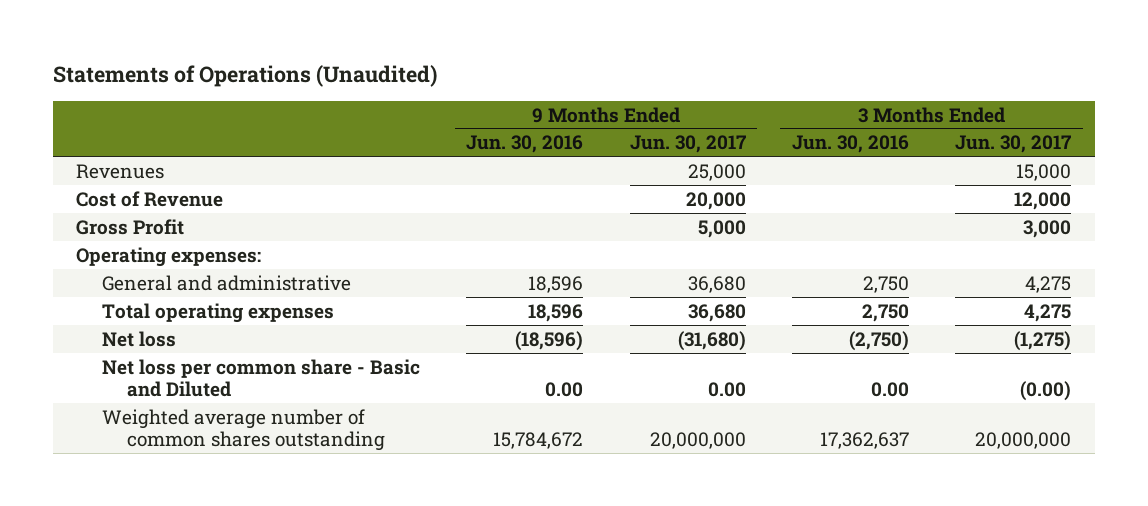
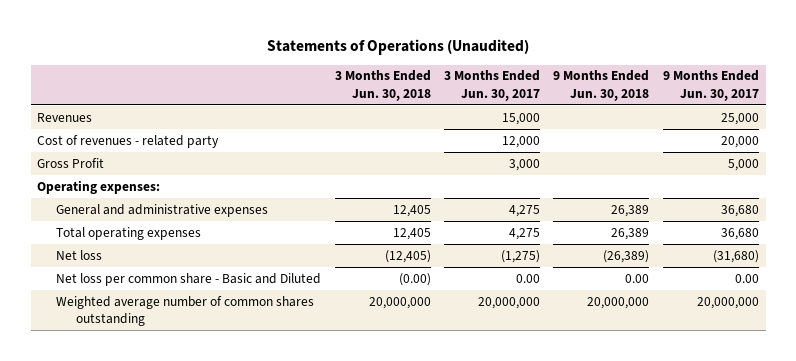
[466,135,584,154] Jun. 30, 2016 -> none
[792,135,910,154] Jun. 30, 2016 -> none
none -> [334,70,431,101] 3 Months Ended Jun. 30, 2018
none -> [553,70,650,101] 9 Months Ended Jun. 30, 2018
[76,190,224,207] Cost of Revenue -> [37,134,220,148] Cost of revenues - related party
[101,274,351,291] General and administrative -> [56,203,269,217] General and administrative expenses
[1020,380,1072,401] (0.00) -> [516,273,541,283] 0.00

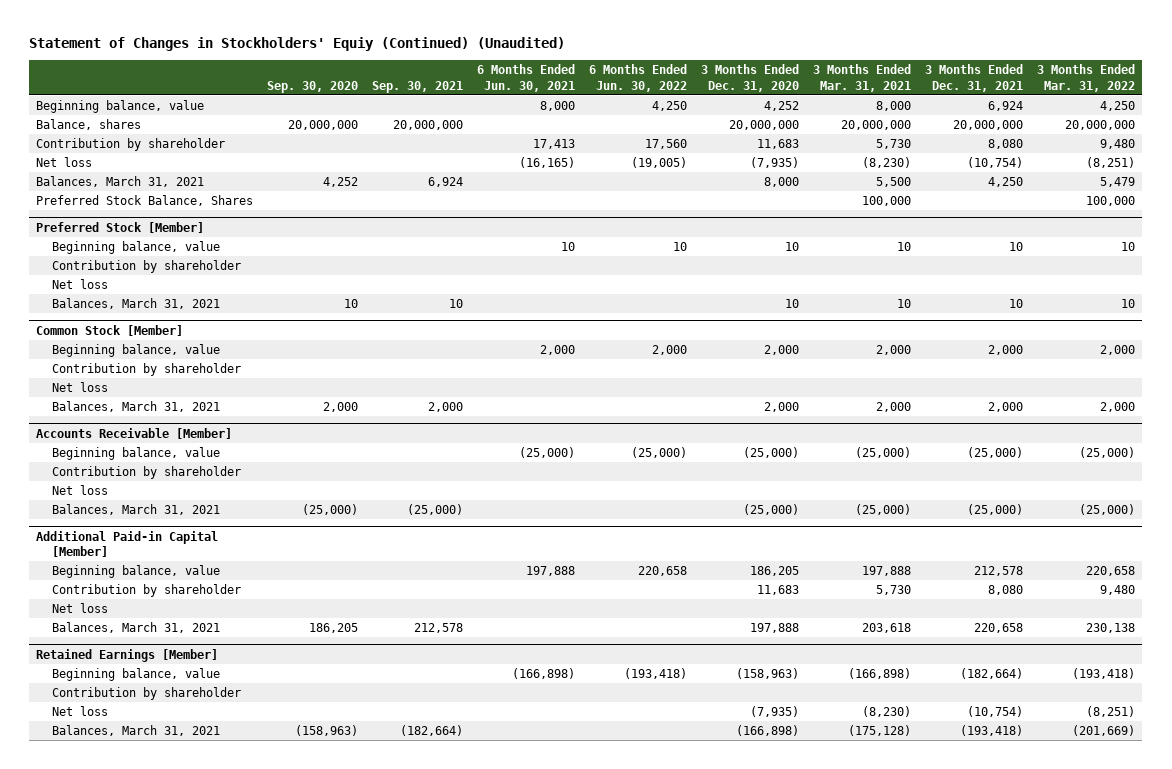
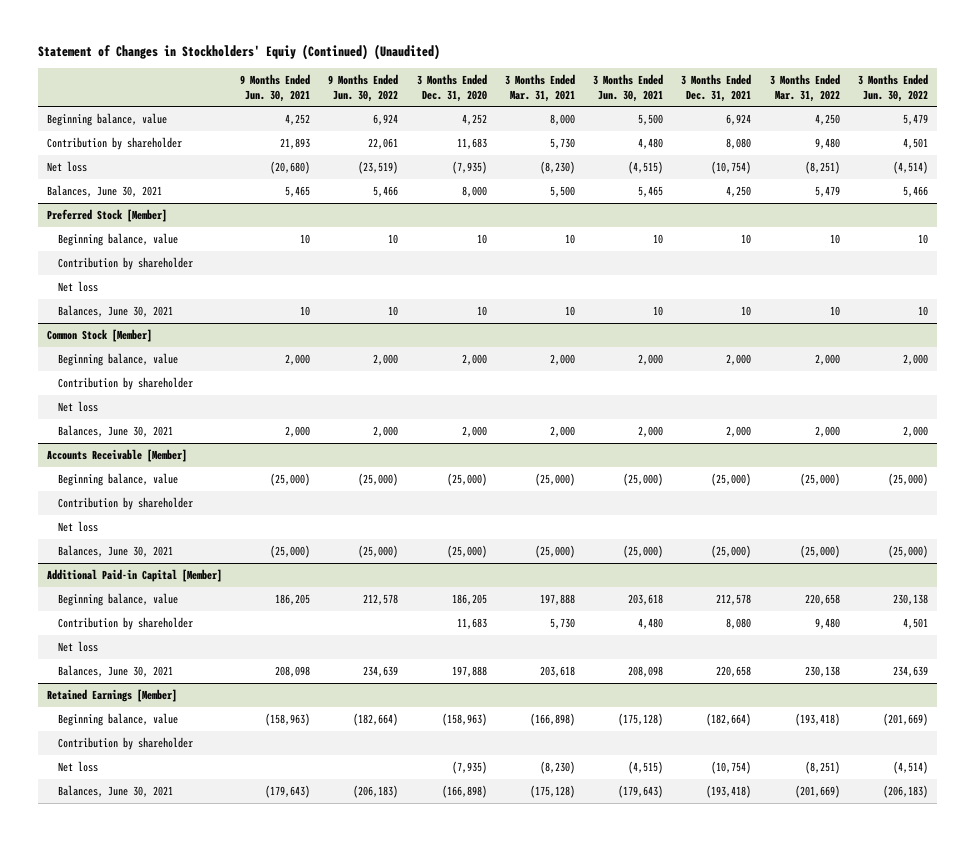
[267,80,359,93] Sep. 30, 2020 -> none
[372,80,464,93] Sep. 30, 2021 -> none
[477,64,576,92] 6 Months Ended Jun. 30, 2021 -> none
[589,64,688,92] 6 Months Ended Jun. 30, 2022 -> none
none -> [240,73,311,102] 9 Months Ended Jun. 30, 2021
none -> [328,73,399,102] 9 Months Ended Jun. 30, 2022
none -> [593,73,664,102] 3 Months Ended Jun. 30, 2021
none -> [858,73,929,102] 3 Months Ended Jun. 30, 2022
[36,118,142,130] Balance, shares -> none
[36,194,254,206] Preferred Stock Balance, Shares -> none
[36,175,205,187] Balances, March 31, 2021 -> [46,185,162,198] Balances, June 30, 2021
[52,297,221,309] Balances, March 31, 2021 -> [58,305,174,318] Balances, June 30, 2021
[52,400,221,412] Balances, March 31, 2021 -> [58,425,174,438] Balances, June 30, 2021
[52,503,221,515] Balances, March 31, 2021 -> [58,545,174,558] Balances, June 30, 2021
[52,621,221,633] Balances, March 31, 2021 -> [58,665,174,678] Balances, June 30, 2021
[52,724,221,736] Balances, March 31, 2021 -> [58,785,174,798] Balances, June 30, 2021

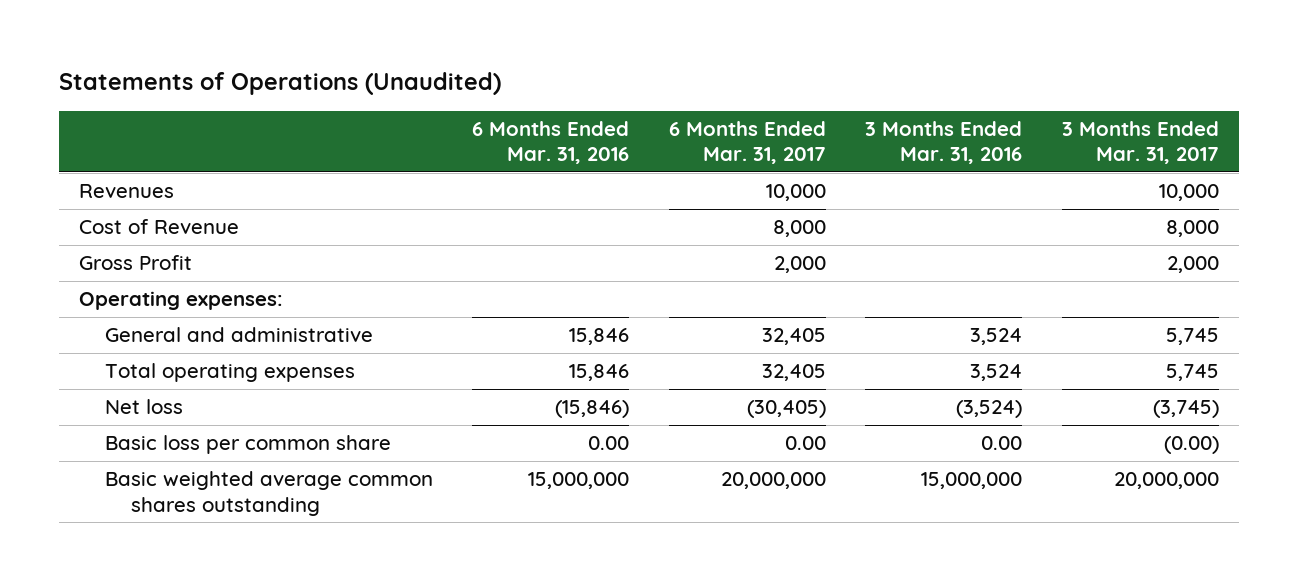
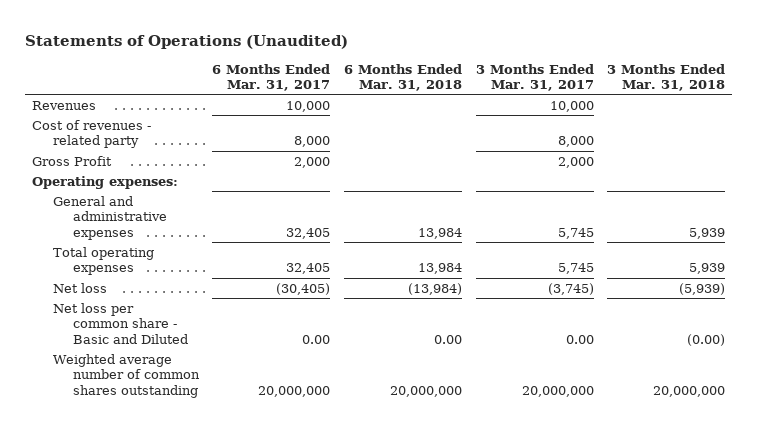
[472,120,630,165] 6 Months Ended Mar. 31, 2016 -> none
[865,120,1023,165] 3 Months Ended Mar. 31, 2016 -> none
none -> [344,63,463,91] 6 Months Ended Mar. 31, 2018
none -> [607,63,726,91] 3 Months Ended Mar. 31, 2018
[78,218,239,234] Cost of Revenue -> none
none -> [32,119,152,149] Cost of revenues - related party
[104,326,373,342] General and administrative -> [52,195,167,240] General and administrative expenses
[104,434,391,454] Basic loss per common share -> [52,302,188,344] Net loss per common share - Basic and Diluted
[1163,435,1219,454] (0.00) -> [565,334,594,344] 0.00
[104,470,433,516] Basic weighted average common shares outstanding -> [52,353,200,398] Weighted average number of common shares outstanding

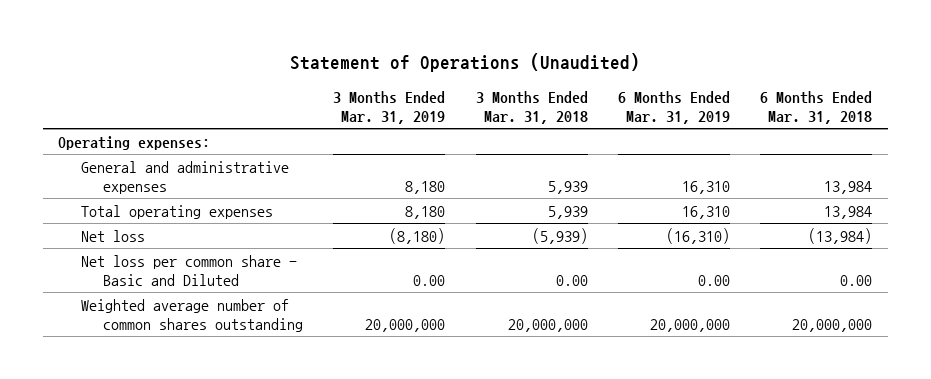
[25,34,349,49] Statements of Operations (Unaudited) -> [290,53,641,73] Statement of Operations (Unaudited)
[212,63,331,91] 6 Months Ended Mar. 31, 2017 -> none
[475,63,594,91] 3 Months Ended Mar. 31, 2017 -> none
none -> [333,91,446,124] 3 Months Ended Mar. 31, 2019
none -> [617,91,730,124] 6 Months Ended Mar. 31, 2019
[32,100,97,110] Revenues -> none
[32,119,152,149] Cost of revenues - related party -> none
[32,155,113,166] Gross Profit -> none
[687,333,726,346] (0.00) -> [555,274,588,286] 0.00

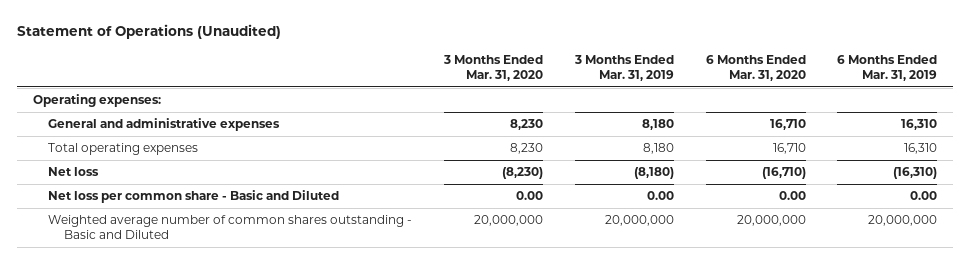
[475,91,588,124] 3 Months Ended Mar. 31, 2018 -> none
[760,91,873,124] 6 Months Ended Mar. 31, 2018 -> none
none -> [443,54,544,81] 3 Months Ended Mar. 31, 2020
none -> [705,54,806,81] 6 Months Ended Mar. 31, 2020
[80,298,303,332] Weighted average number of common shares outstanding -> [48,214,413,240] Weighted average number of common shares outstanding - Basic and Diluted

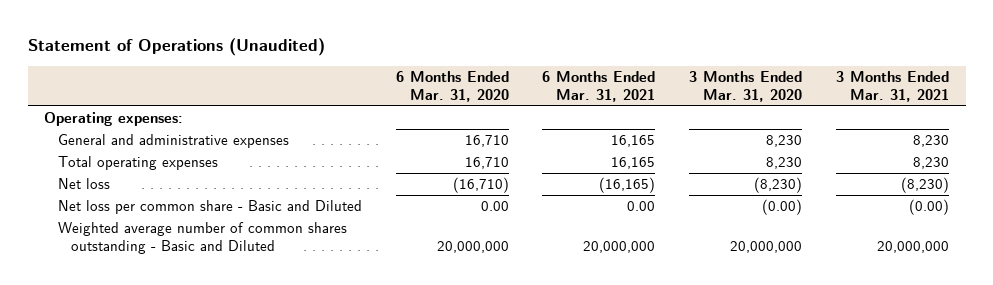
[573,54,674,81] 3 Months Ended Mar. 31, 2019 -> none
[837,54,938,81] 6 Months Ended Mar. 31, 2019 -> none
none -> [542,70,656,103] 6 Months Ended Mar. 31, 2021
none -> [835,70,949,103] 3 Months Ended Mar. 31, 2021
[516,190,544,200] 0.00 -> [762,199,803,216] (0.00)

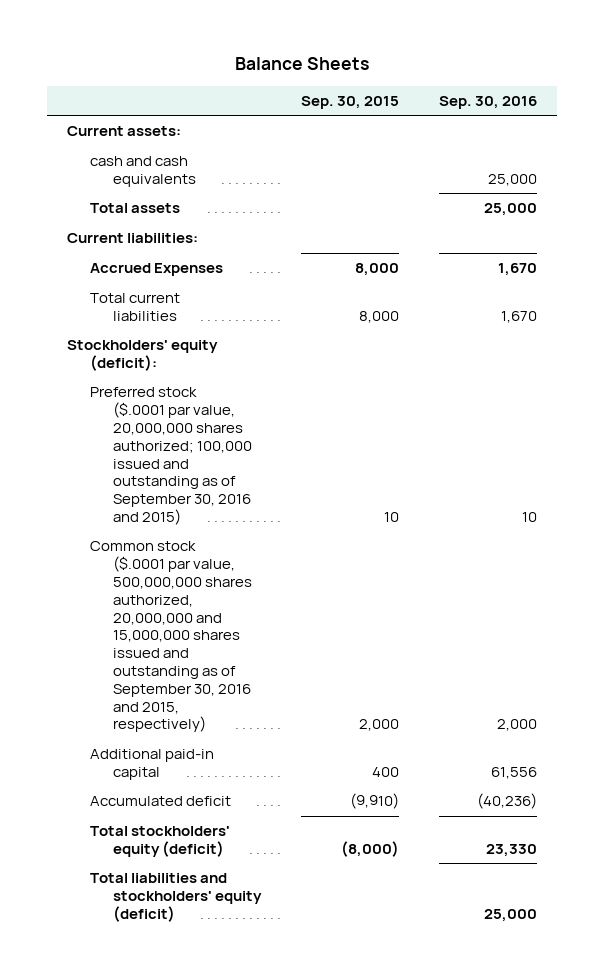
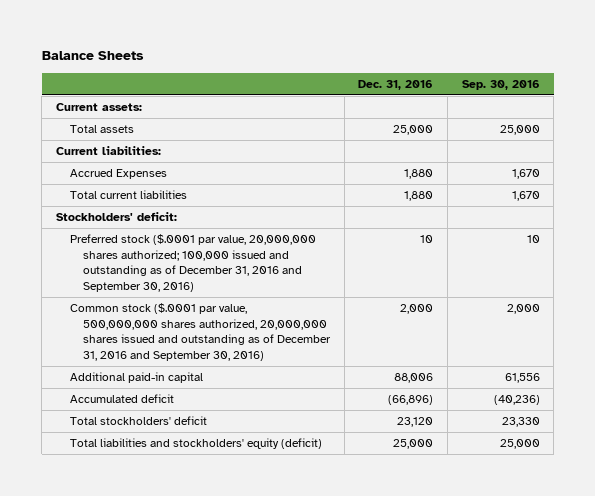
[301,95,400,109] Sep. 30, 2015 -> none
none -> [358,79,434,90] Dec. 31, 2016
[90,156,197,188] cash and cash equivalents -> none
[67,340,219,372] Stockholders' equity (deficit): -> [55,212,177,222] Stockholders' deficit:
[90,387,253,526] Preferred stock ($.0001 par value, 20,000,000 shares authorized; 100,000 issued and outstanding as of September 30, 2016 and 2015) -> [69,234,316,293] Preferred stock ($.0001 par value, 20,000,000 shares authorized; 100,000 issued and outstanding as of December 31, 2016 and September 30, 2016)
[90,541,253,733] Common stock ($.0001 par value, 500,000,000 shares authorized, 20,000,000 and 15,000,000 shares issued and outstanding as of September 30, 2016 and 2015, respectively) -> [69,303,332,362] Common stock ($.0001 par value, 500,000,000 shares authorized, 20,000,000 shares issued and outstanding as of December 31, 2016 and September 30, 2016)
[90,826,231,858] Total stockholders' equity (deficit) -> [69,416,207,426] Total stockholders' deficit

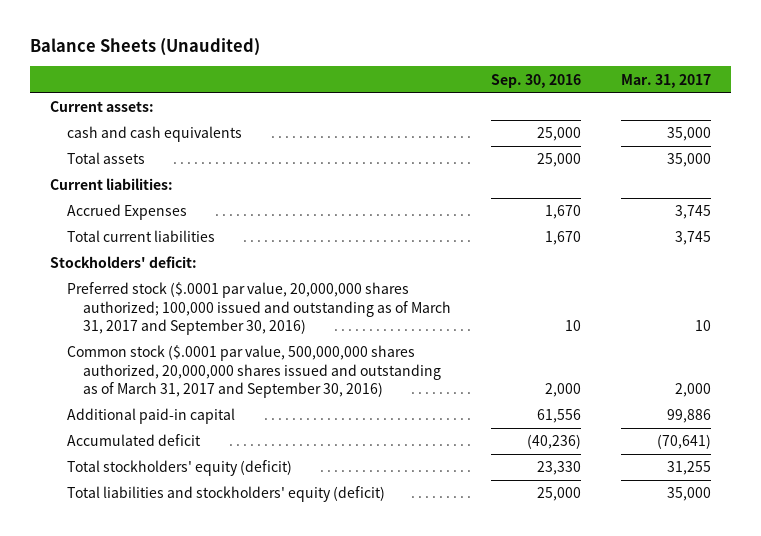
[41,51,144,61] Balance Sheets -> [30,38,261,57] Balance Sheets (Unaudited)
[358,79,434,90] Dec. 31, 2016 -> none
none -> [620,73,711,88] Mar. 31, 2017
none -> [66,126,242,143] cash and cash equivalents
[69,234,316,293] Preferred stock ($.0001 par value, 20,000,000 shares authorized; 100,000 issued and outstanding as of December 31, 2016 and September 30, 2016) -> [66,282,452,336] Preferred stock ($.0001 par value, 20,000,000 shares authorized; 100,000 issued and outstanding as of March 31, 2017 and September 30, 2016)
[69,303,332,362] Common stock ($.0001 par value, 500,000,000 shares authorized, 20,000,000 shares issued and outstanding as of December 31, 2016 and September 30, 2016) -> [66,345,442,399] Common stock ($.0001 par value, 500,000,000 shares authorized, 20,000,000 shares issued and outstanding as of March 31, 2017 and September 30, 2016)
[69,416,207,426] Total stockholders' deficit -> [66,460,292,477] Total stockholders' equity (deficit)

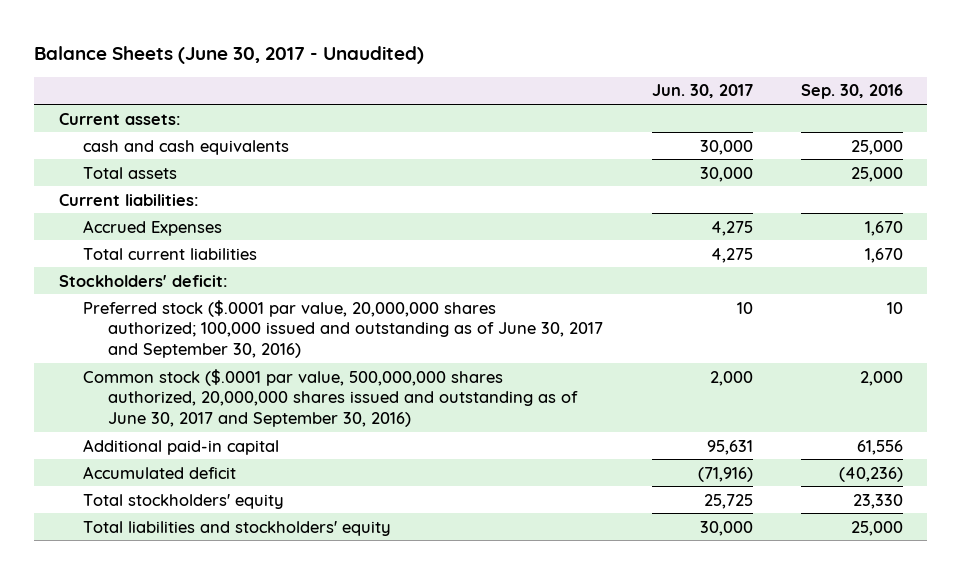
[30,38,261,57] Balance Sheets (Unaudited) -> [34,46,425,65] Balance Sheets (June 30, 2017 - Unaudited)
[620,73,711,88] Mar. 31, 2017 -> none
none -> [651,84,753,99] Jun. 30, 2017
[66,282,452,336] Preferred stock ($.0001 par value, 20,000,000 shares authorized; 100,000 issued and outstanding as of March 31, 2017 and September 30, 2016) -> [83,299,604,359] Preferred stock ($.0001 par value, 20,000,000 shares authorized; 100,000 issued and outstanding as of June 30, 2017 and September 30, 2016)
[66,345,442,399] Common stock ($.0001 par value, 500,000,000 shares authorized, 20,000,000 shares issued and outstanding as of March 31, 2017 and September 30, 2016) -> [83,368,579,428] Common stock ($.0001 par value, 500,000,000 shares authorized, 20,000,000 shares issued and outstanding as of June 30, 2017 and September 30, 2016)
[66,460,292,477] Total stockholders' equity (deficit) -> [83,493,285,509] Total stockholders' equity
[66,486,385,503] Total liabilities and stockholders' equity (deficit) -> [83,520,392,536] Total liabilities and stockholders' equity

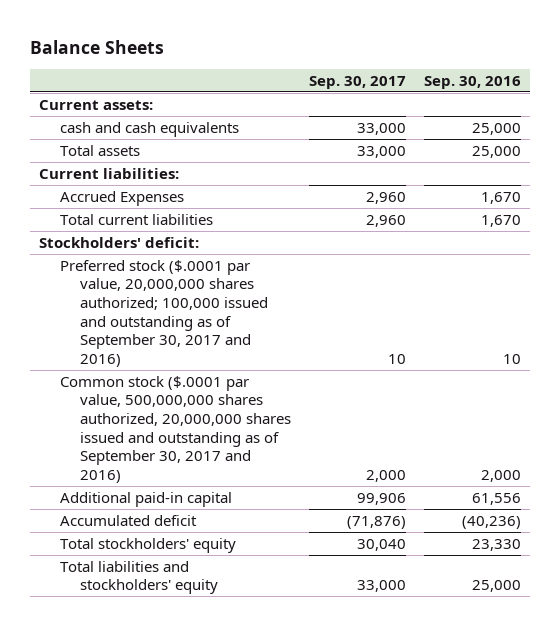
[34,46,425,65] Balance Sheets (June 30, 2017 - Unaudited) -> [30,39,165,54] Balance Sheets
[651,84,753,99] Jun. 30, 2017 -> none
none -> [308,75,406,89] Sep. 30, 2017
[83,299,604,359] Preferred stock ($.0001 par value, 20,000,000 shares authorized; 100,000 issued and outstanding as of June 30, 2017 and September 30, 2016) -> [59,259,268,367] Preferred stock ($.0001 par value, 20,000,000 shares authorized; 100,000 issued and outstanding as of September 30, 2017 and 2016)
[83,368,579,428] Common stock ($.0001 par value, 500,000,000 shares authorized, 20,000,000 shares issued and outstanding as of June 30, 2017 and September 30, 2016) -> [59,375,291,483] Common stock ($.0001 par value, 500,000,000 shares authorized, 20,000,000 shares issued and outstanding as of September 30, 2017 and 2016)

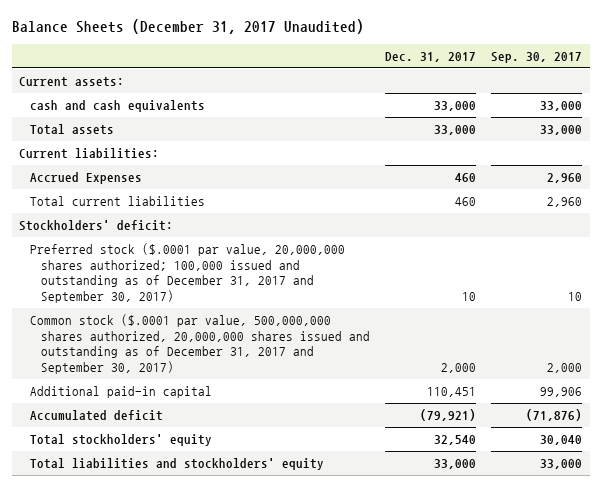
[30,39,165,54] Balance Sheets -> [11,19,364,35] Balance Sheets (December 31, 2017 Unaudited)
[423,75,521,89] Sep. 30, 2016 -> none
none -> [384,52,476,63] Dec. 31, 2017
[59,259,268,367] Preferred stock ($.0001 par value, 20,000,000 shares authorized; 100,000 issued and outstanding as of September 30, 2017 and 2016) -> [30,242,346,303] Preferred stock ($.0001 par value, 20,000,000 shares authorized; 100,000 issued and outstanding as of December 31, 2017 and September 30, 2017)
[59,375,291,483] Common stock ($.0001 par value, 500,000,000 shares authorized, 20,000,000 shares issued and outstanding as of September 30, 2017 and 2016) -> [30,313,370,374] Common stock ($.0001 par value, 500,000,000 shares authorized, 20,000,000 shares issued and outstanding as of December 31, 2017 and September 30, 2017)

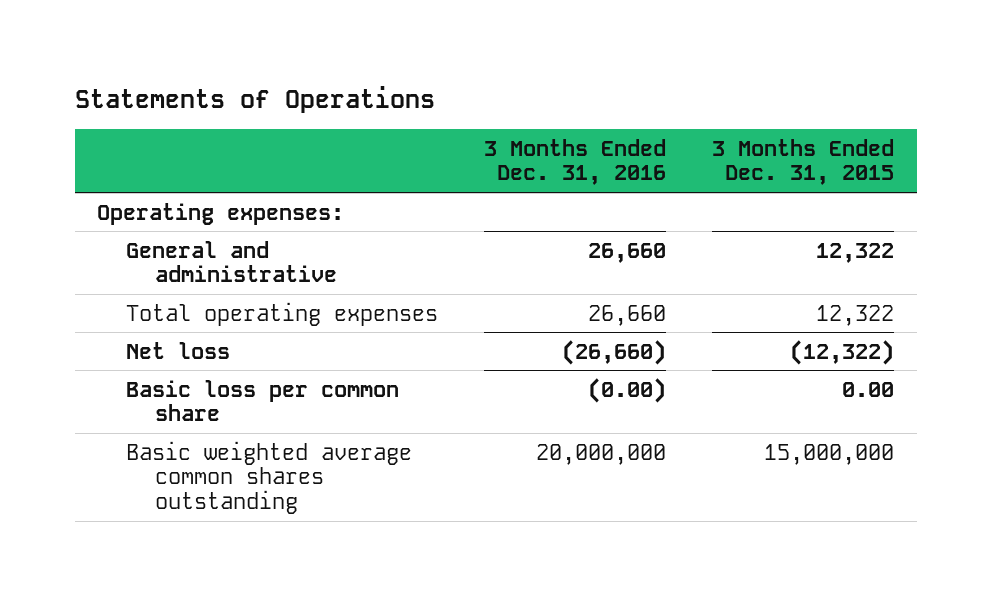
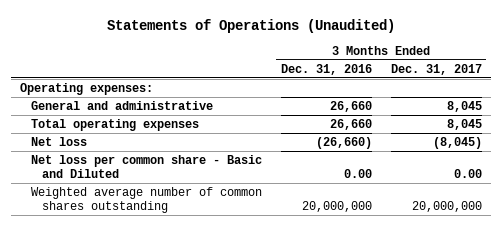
[74,85,435,113] Statements of Operations -> [106,18,395,33] Statements of Operations (Unaudited)
[711,138,894,186] 3 Months Ended Dec. 31, 2015 -> none
none -> [390,63,482,75] Dec. 31, 2017
[126,379,400,422] Basic loss per common share -> [31,154,263,179] Net loss per common share - Basic and Diluted
[588,377,667,403] (0.00) -> [343,169,372,179] 0.00
[126,440,413,514] Basic weighted average common shares outstanding -> [31,186,263,214] Weighted average number of common shares outstanding

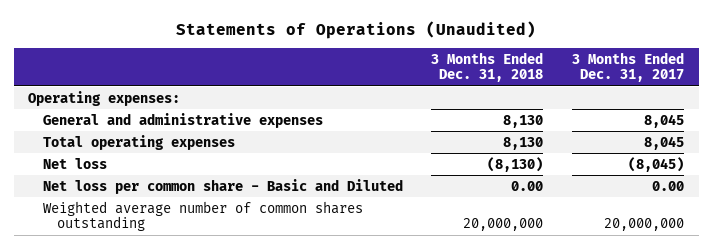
[280,63,372,75] Dec. 31, 2016 -> none
none -> [431,51,544,83] 3 Months Ended Dec. 31, 2018
[31,100,214,110] General and administrative -> [42,112,323,128] General and administrative expenses

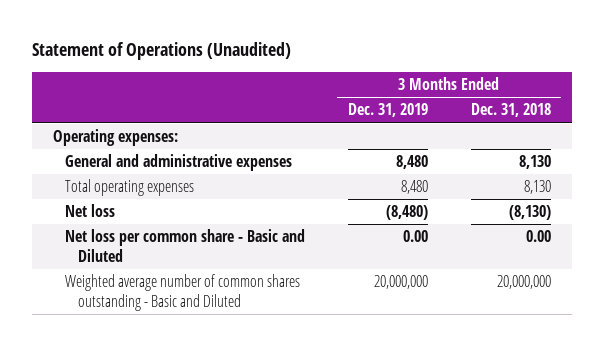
[176,20,537,39] Statements of Operations (Unaudited) -> [31,41,291,60] Statement of Operations (Unaudited)
[572,51,685,83] 3 Months Ended Dec. 31, 2017 -> none
none -> [348,103,429,118] Dec. 31, 2019
[42,200,363,232] Weighted average number of common shares outstanding -> [65,274,301,311] Weighted average number of common shares outstanding - Basic and Diluted

